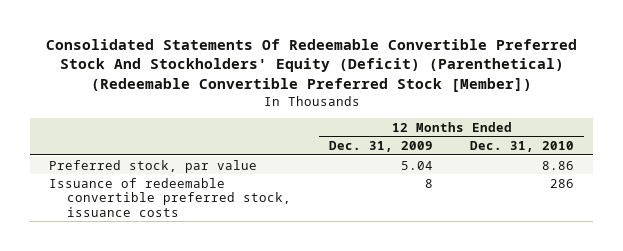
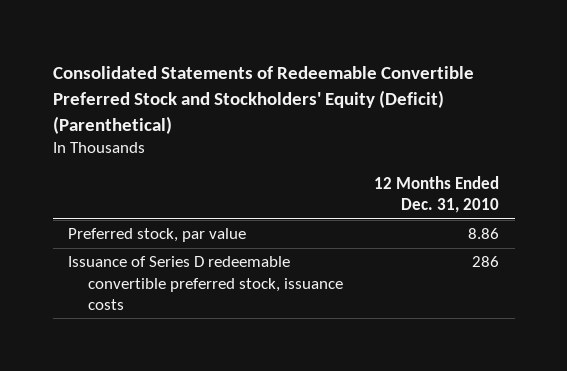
[45,38,577,92] Consolidated Statements Of Redeemable Convertible Preferred Stock And Stockholders' Equity (Deficit) (Parenthetical) (Redeemable Convertible Preferred Stock [Member]) -> [52,65,474,134] Consolidated Statements of Redeemable Convertible Preferred Stock and Stockholders' Equity (Deficit) (Parenthetical)
[328,141,433,153] Dec. 31, 2009 -> none
[48,177,291,217] Issuance of redeemable convertible preferred stock, issuance costs -> [68,256,343,310] Issuance of Series D redeemable convertible preferred stock, issuance costs

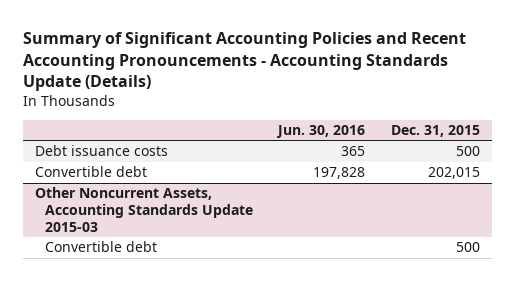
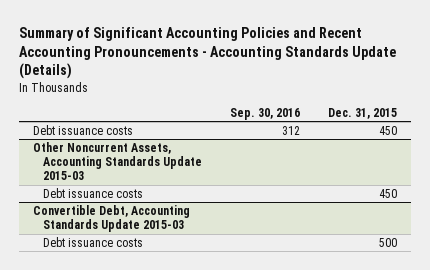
[276,125,366,139] Jun. 30, 2016 -> none
none -> [229,107,300,120] Sep. 30, 2016
[35,166,148,178] Convertible debt -> none
[455,146,480,157] 500 -> [378,126,397,136] 450
[45,241,158,253] Convertible debt -> none
none -> [43,188,144,199] Debt issuance costs
none -> [33,205,191,233] Convertible Debt, Accounting Standards Update 2015-03
none -> [43,237,144,248] Debt issuance costs

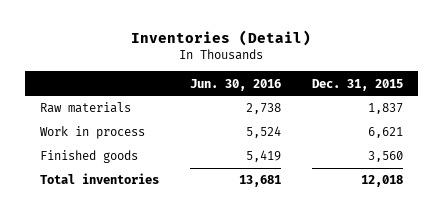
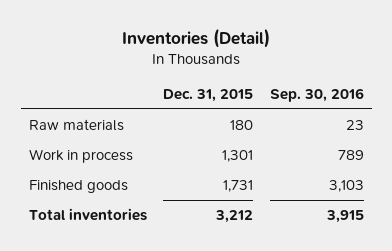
[189,78,281,91] Jun. 30, 2016 -> none
none -> [269,88,364,103] Sep. 30, 2016
[367,103,403,115] 1,837 -> [230,120,254,131] 180
[367,127,403,139] 6,621 -> [222,150,254,163] 1,301
[367,151,403,163] 3,560 -> [223,180,254,193] 1,731
[360,175,403,188] 12,018 -> [215,210,254,224] 3,212

